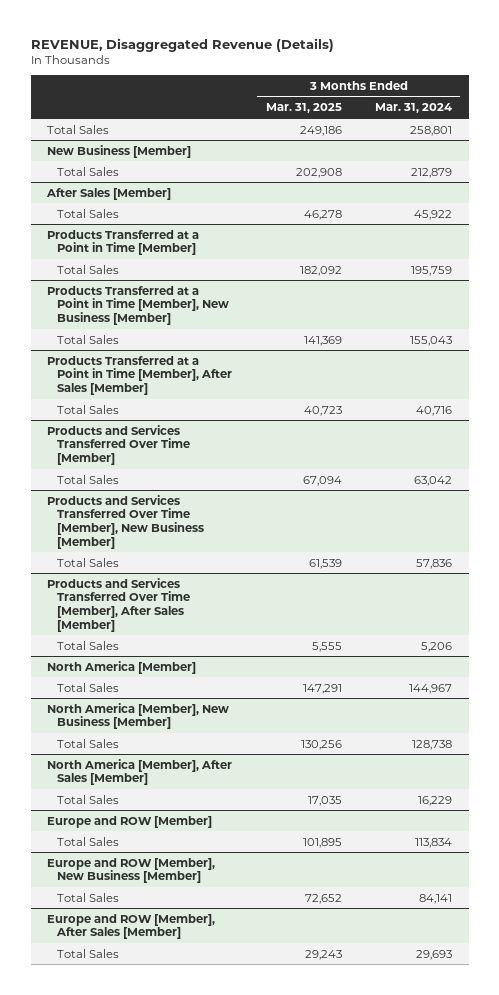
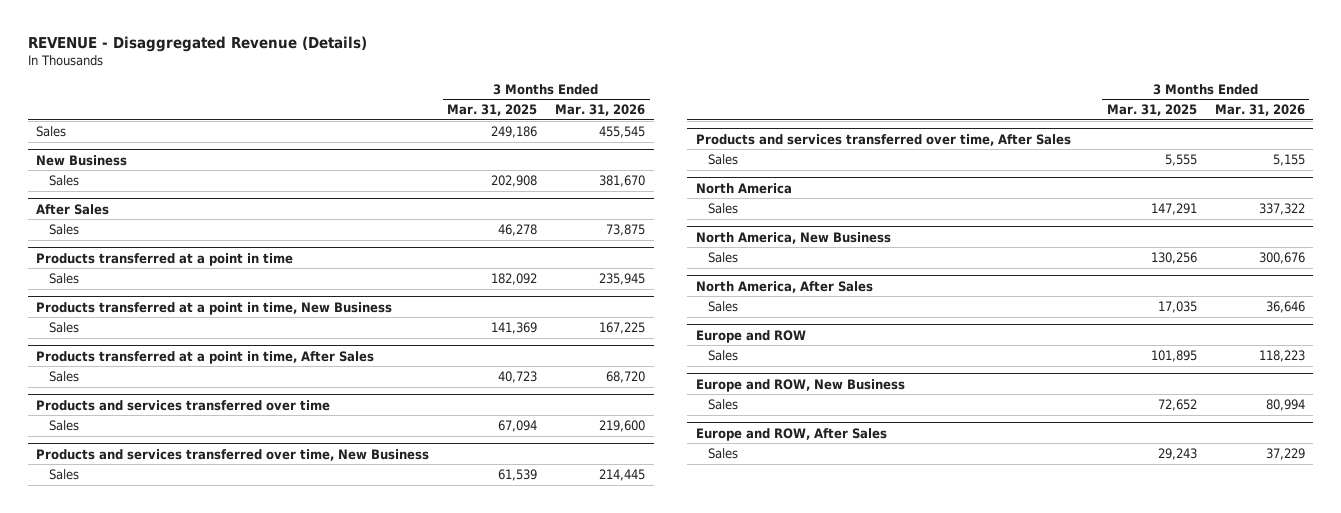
[30,37,334,52] REVENUE, Disaggregated Revenue (Details) -> [27,35,367,52] REVENUE - Disaggregated Revenue (Details)
[374,103,452,114] Mar. 31, 2024 -> none
none -> [555,104,646,117] Mar. 31, 2026
[47,124,110,134] Total Sales -> [36,126,67,138] Sales
[47,144,192,158] New Business [Member] -> [36,154,128,166] New Business
[56,166,119,176] Total Sales -> [48,175,79,187] Sales
[46,187,172,200] After Sales [Member] -> [36,203,110,215] After Sales
[56,208,119,218] Total Sales -> [48,224,79,236] Sales
[47,229,200,256] Products Transferred at a Point in Time [Member] -> [36,252,294,266] Products transferred at a point in time
[56,264,119,274] Total Sales -> [48,273,79,285] Sales
[47,285,229,325] Products Transferred at a Point in Time [Member], New Business [Member] -> [36,301,393,315] Products transferred at a point in time, New Business
[56,334,119,344] Total Sales -> [48,322,79,334] Sales
[47,355,232,395] Products Transferred at a Point in Time [Member], After Sales [Member] -> [36,350,375,364] Products transferred at a point in time, After Sales
[56,404,119,414] Total Sales -> [48,371,79,383] Sales
[47,424,190,465] Products and Services Transferred Over Time [Member] -> [36,399,331,411] Products and services transferred over time
[56,474,119,484] Total Sales -> [48,420,79,432] Sales
[47,494,204,549] Products and Services Transferred Over Time [Member], New Business [Member] -> [36,448,430,461] Products and services transferred over time, New Business
[56,557,119,567] Total Sales -> [48,469,79,481] Sales
[47,577,190,632] Products and Services Transferred Over Time [Member], After Sales [Member] -> [695,133,1071,146] Products and services transferred over time, After Sales
[56,640,119,650] Total Sales -> [708,154,739,166] Sales
[47,660,197,674] North America [Member] -> [695,182,792,194] North America
[56,682,119,692] Total Sales -> [708,203,739,215] Sales
[47,702,230,730] North America [Member], New Business [Member] -> [695,231,891,244] North America, New Business
[56,738,119,748] Total Sales -> [708,252,739,264] Sales
[47,758,233,786] North America [Member], After Sales [Member] -> [695,280,873,293] North America, After Sales
[56,794,119,804] Total Sales -> [708,301,739,313] Sales
[47,815,213,828] Europe and ROW [Member] -> [695,329,806,343] Europe and ROW
[56,836,119,846] Total Sales -> [708,350,739,362] Sales
[47,857,216,884] Europe and ROW [Member], New Business [Member] -> [695,378,905,392] Europe and ROW, New Business
[56,892,119,902] Total Sales -> [708,399,739,411] Sales
[47,913,216,940] Europe and ROW [Member], After Sales [Member] -> [695,427,887,441] Europe and ROW, After Sales
[56,948,119,958] Total Sales -> [708,448,739,460] Sales

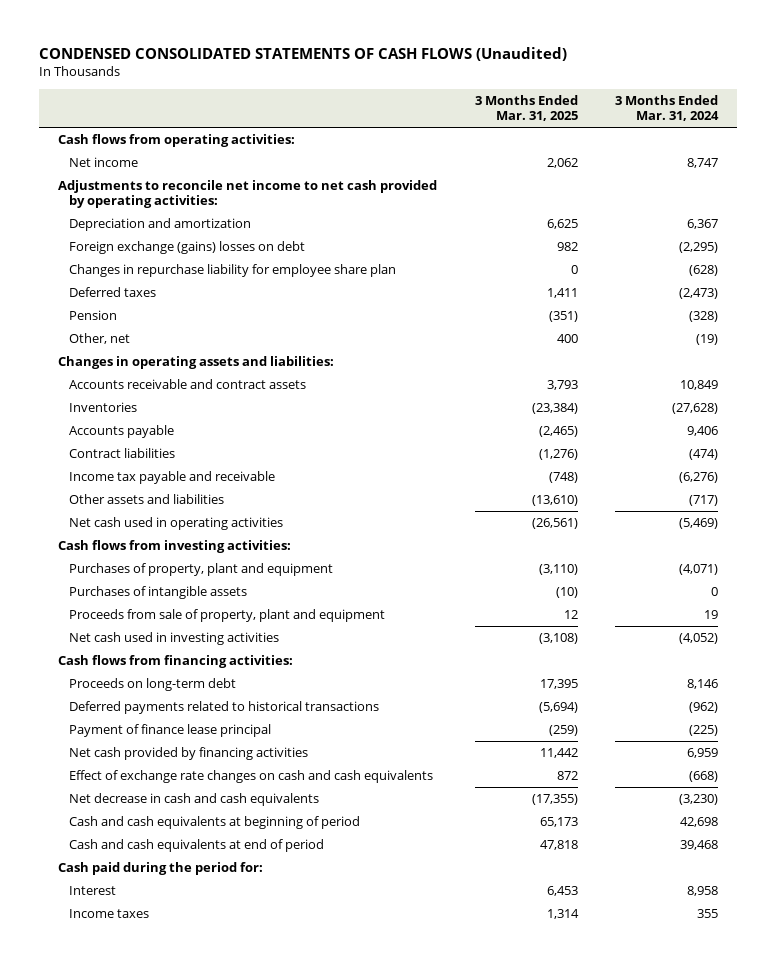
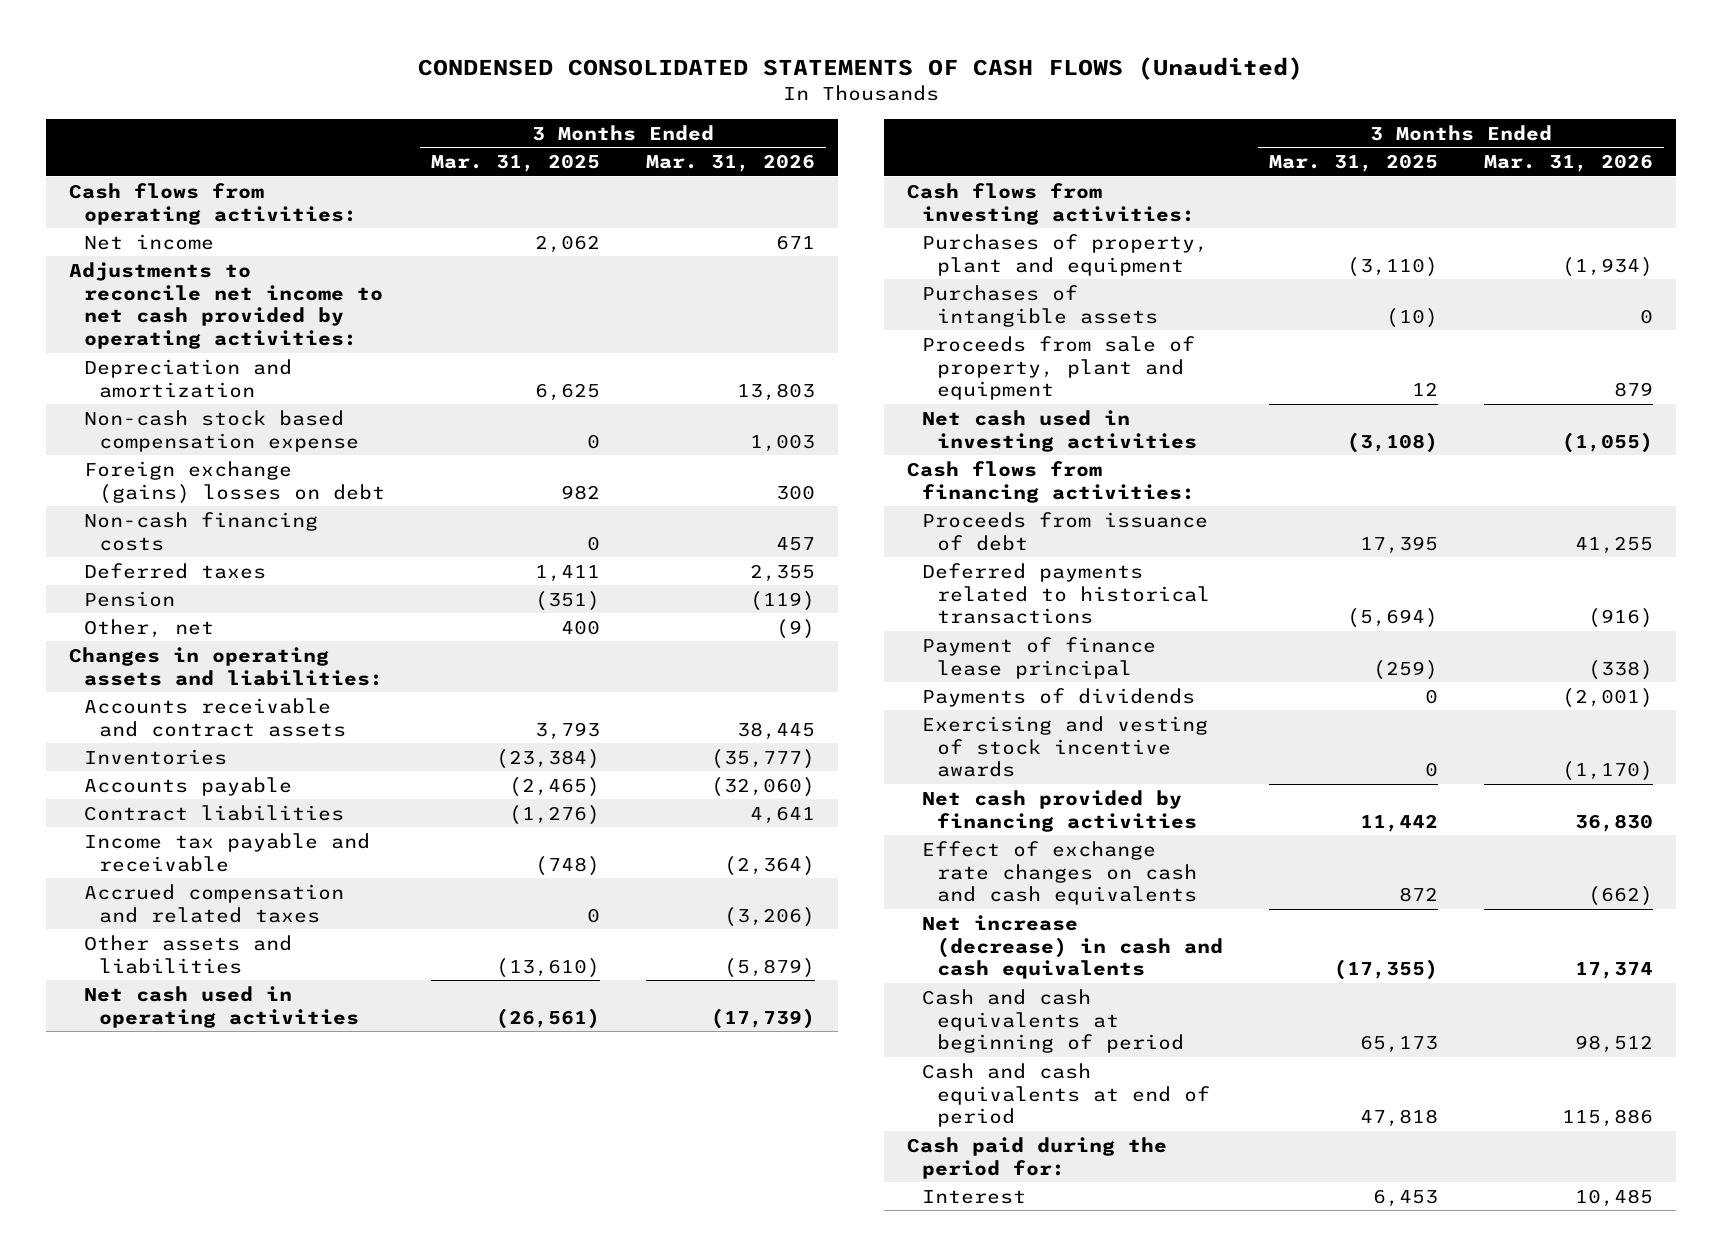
[615,94,720,122] 3 Months Ended Mar. 31, 2024 -> none
none -> [645,154,815,173] Mar. 31, 2026
none -> [84,409,360,452] Non-cash stock based compensation expense
[69,263,397,277] Changes in repurchase liability for employee share plan -> none
none -> [84,511,319,551] Non-cash financing costs
none -> [84,883,345,923] Accrued compensation and related taxes
[69,677,237,691] Proceeds on long-term debt -> [922,511,1209,551] Proceeds from issuance of debt
none -> [922,687,1196,707] Payments of dividends
none -> [922,715,1209,778] Exercising and vesting of stock incentive awards
[69,792,320,806] Net decrease in cash and cash equivalents -> [922,914,1224,980] Net increase (decrease) in cash and cash equivalents
[69,908,150,918] Income taxes -> none

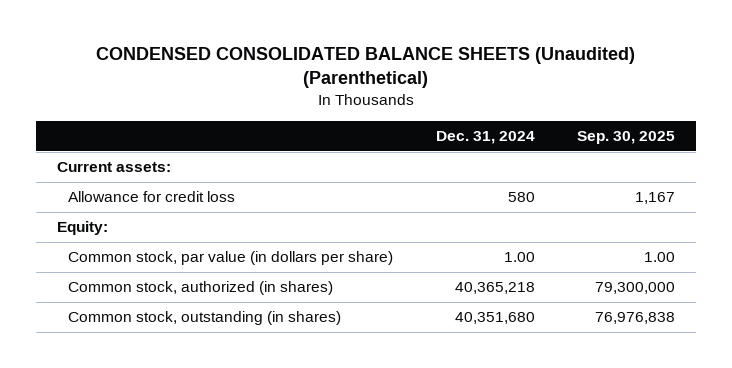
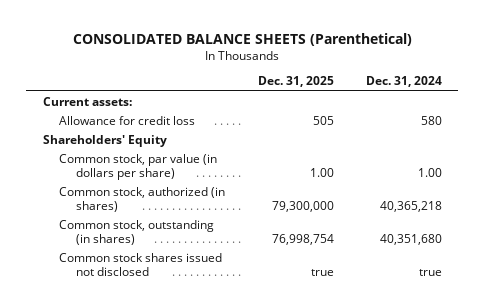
[96,46,636,89] CONDENSED CONSOLIDATED BALANCE SHEETS (Unaudited) (Parenthetical) -> [73,33,413,47] CONSOLIDATED BALANCE SHEETS (Parenthetical)
[577,131,676,145] Sep. 30, 2025 -> none
none -> [257,76,334,88] Dec. 31, 2025
[56,221,108,236] Equity: -> [42,134,167,147] Shareholders' Equity
none -> [59,252,223,276] Common stock shares issued not disclosed

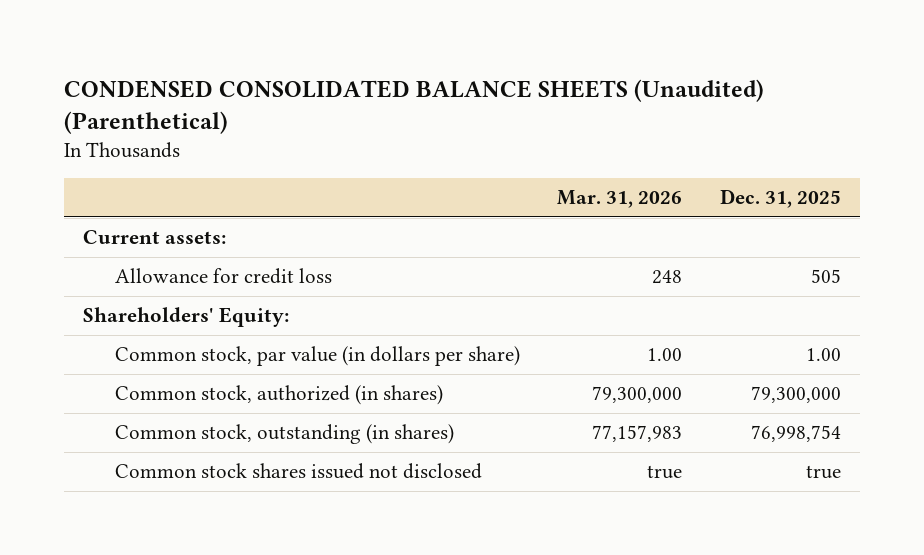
[73,33,413,47] CONSOLIDATED BALANCE SHEETS (Parenthetical) -> [64,78,765,134] CONDENSED CONSOLIDATED BALANCE SHEETS (Unaudited) (Parenthetical)
[365,76,442,88] Dec. 31, 2024 -> none
none -> [557,190,683,209] Mar. 31, 2026
[42,134,167,147] Shareholders' Equity -> [83,307,290,328] Shareholders' Equity:

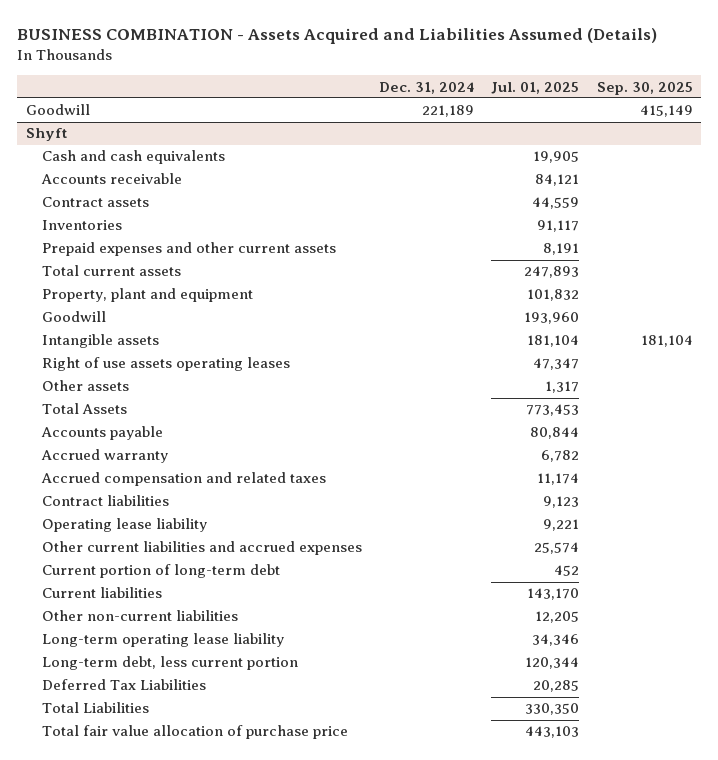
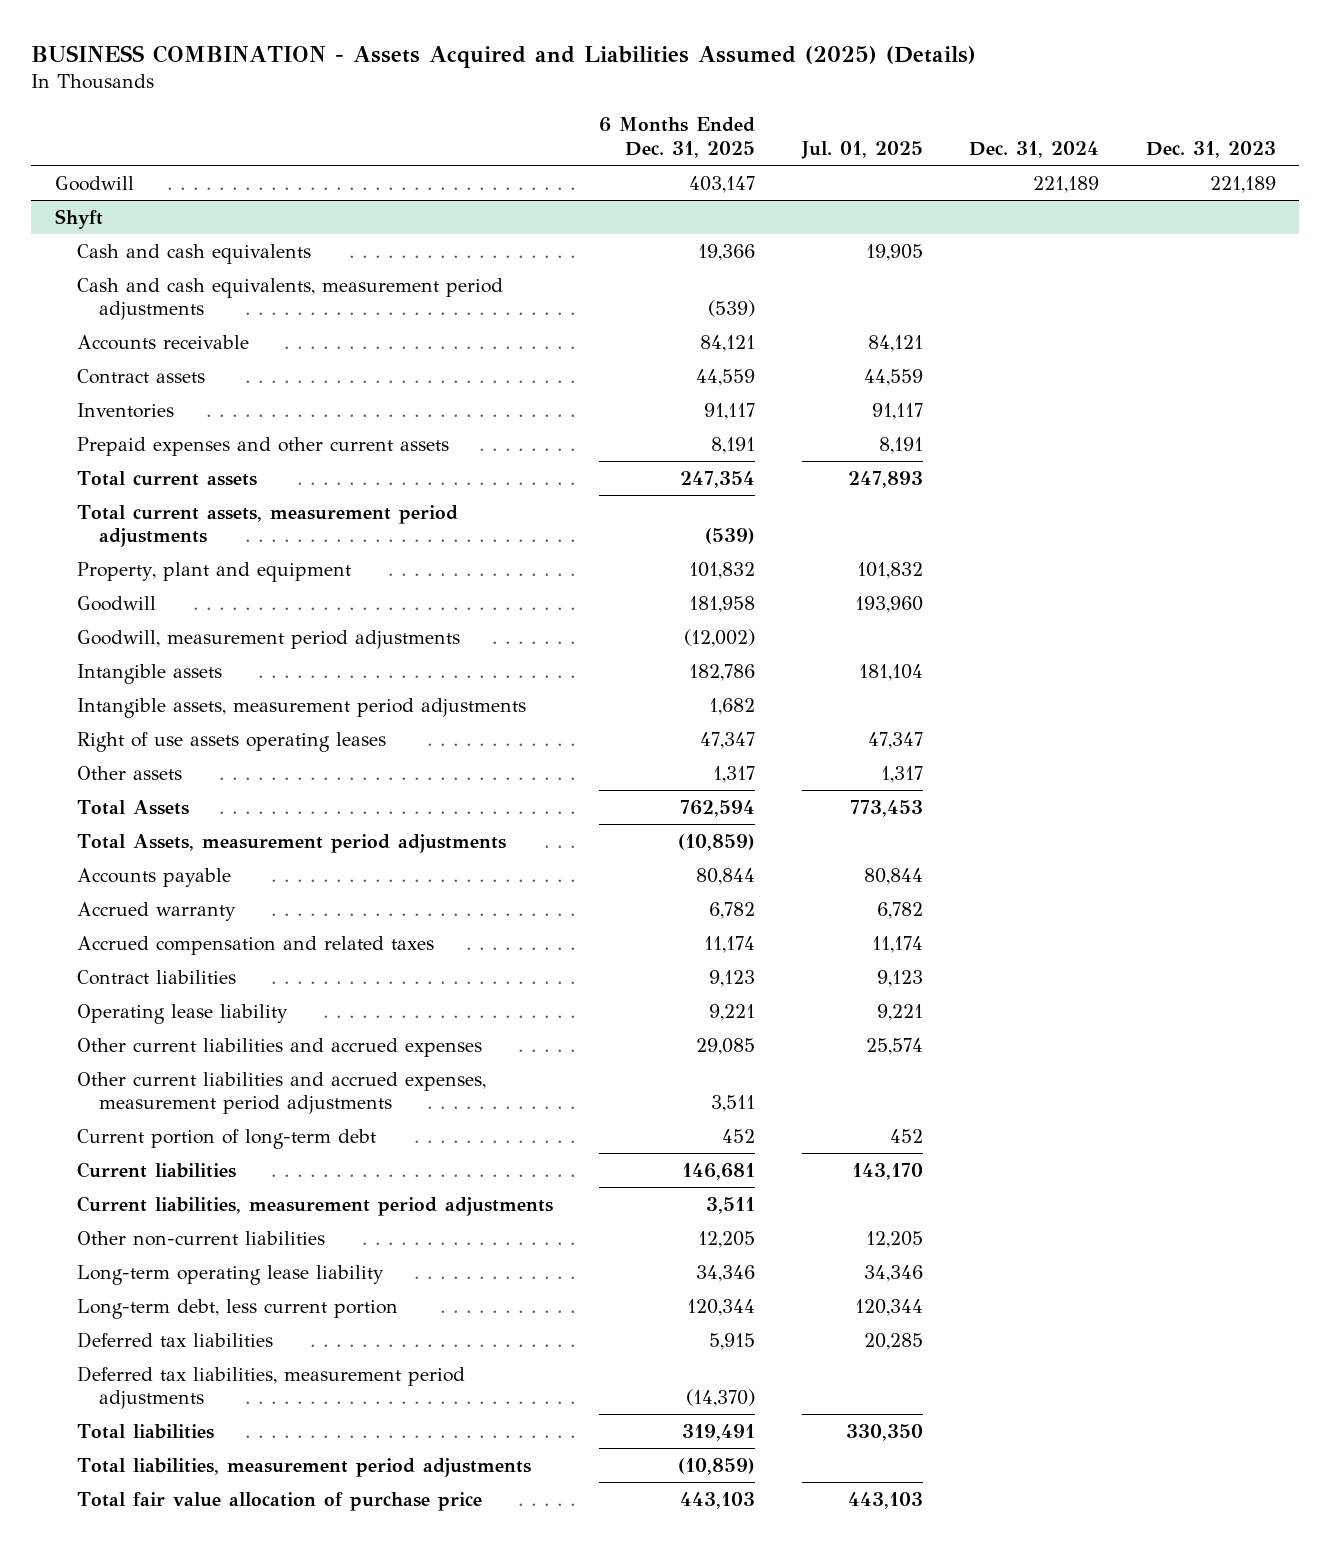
[16,28,657,45] BUSINESS COMBINATION - Assets Acquired and Liabilities Assumed (Details) -> [31,44,977,68] BUSINESS COMBINATION - Assets Acquired and Liabilities Assumed (2025) (Details)
[596,81,693,95] Sep. 30, 2025 -> none
none -> [599,117,756,158] 6 Months Ended Dec. 31, 2025
none -> [1145,140,1276,158] Dec. 31, 2023
none -> [76,277,503,321] Cash and cash equivalents, measurement period adjustments
none -> [76,504,458,548] Total current assets, measurement period adjustments
none -> [76,629,460,649] Goodwill, measurement period adjustments
none -> [76,697,526,718] Intangible assets, measurement period adjustments
none -> [76,833,506,853] Total Assets, measurement period adjustments
none -> [76,1071,486,1115] Other current liabilities and accrued expenses, measurement period adjustments
none -> [76,1195,553,1216] Current liabilities, measurement period adjustments
[41,679,206,691] Deferred Tax Liabilities -> [76,1331,273,1348] Deferred tax liabilities
none -> [76,1365,465,1410] Deferred tax liabilities, measurement period adjustments
[41,702,149,714] Total Liabilities -> [76,1423,214,1439] Total liabilities
none -> [76,1457,531,1477] Total liabilities, measurement period adjustments

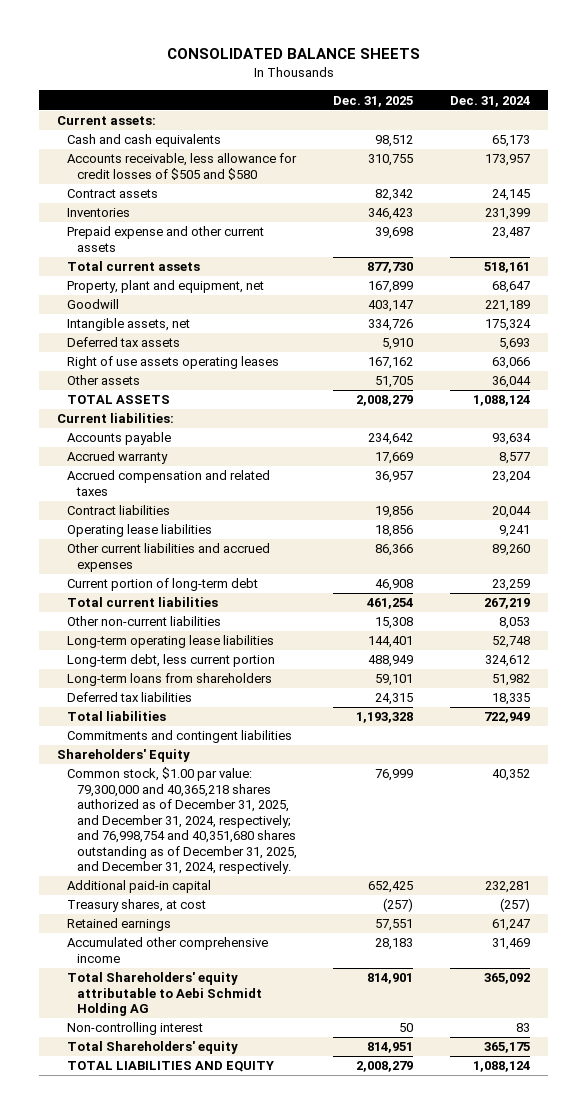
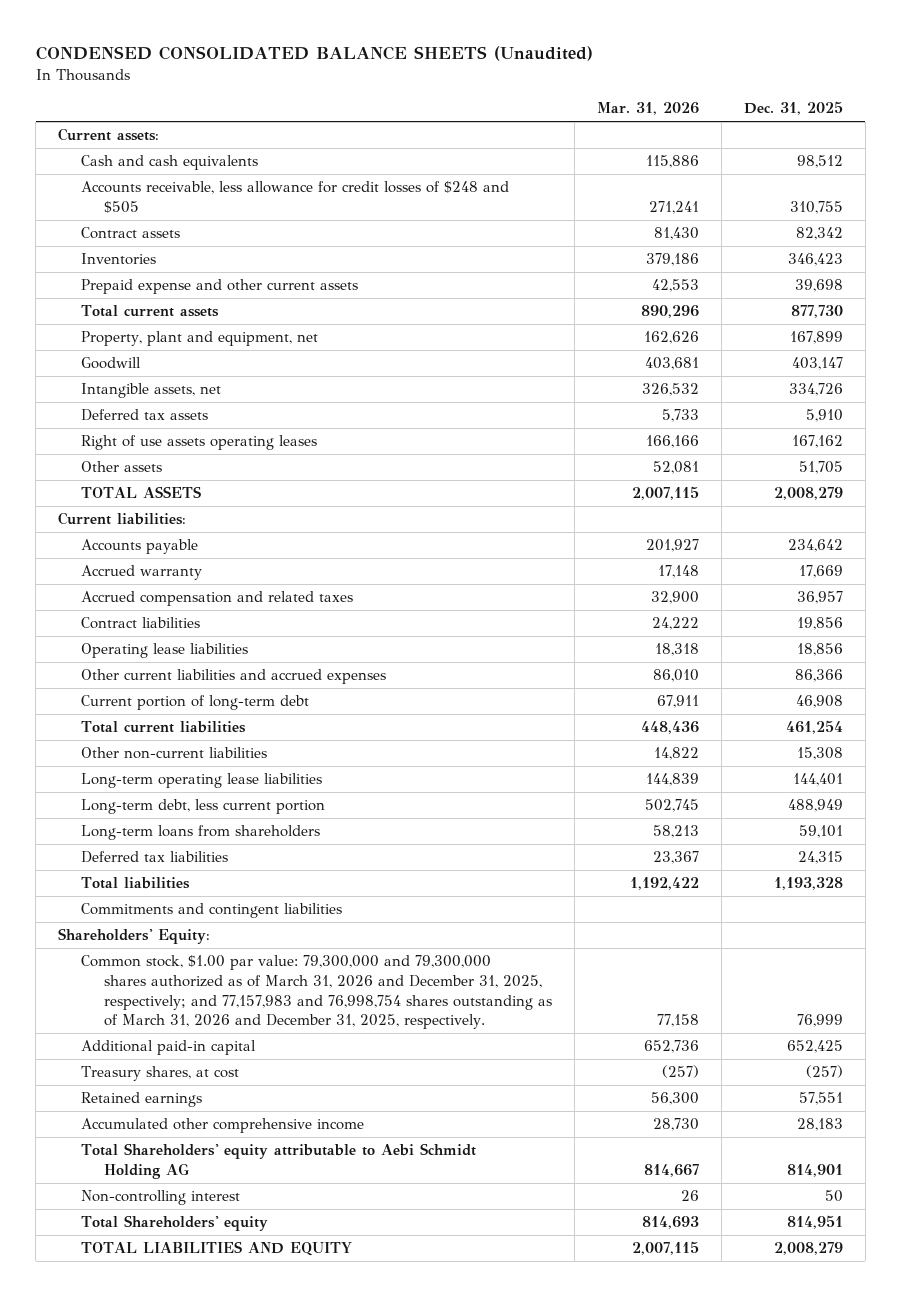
[166,48,420,60] CONSOLIDATED BALANCE SHEETS -> [35,46,593,62] CONDENSED CONSOLIDATED BALANCE SHEETS (Unaudited)
[449,95,530,107] Dec. 31, 2024 -> none
none -> [596,102,699,116] Mar. 31, 2026
[67,153,298,180] Accounts receivable, less allowance for credit losses of $505 and $580 -> [81,181,510,213] Accounts receivable, less allowance for credit losses of $248 and $505
[57,749,191,763] Shareholders' Equity -> [58,928,211,945] Shareholders' Equity:
[67,767,298,875] Common stock, $1.00 par value: 79,300,000 and 40,365,218 shares authorized as of December 31, 2025, and December 31, 2024, respectively; and 76,998,754 and 40,351,680 shares outstanding as of December 31, 2025, and December 31, 2024, respectively. -> [81,955,553,1030] Common stock, $1.00 par value: 79,300,000 and 79,300,000 shares authorized as of March 31, 2026 and December 31, 2025, respectively; and 77,157,983 and 76,998,754 shares outstanding as of March 31, 2026 and December 31, 2025, respectively.

